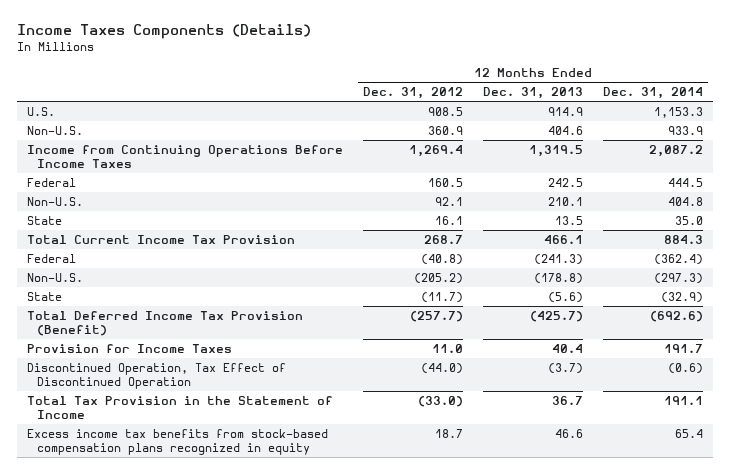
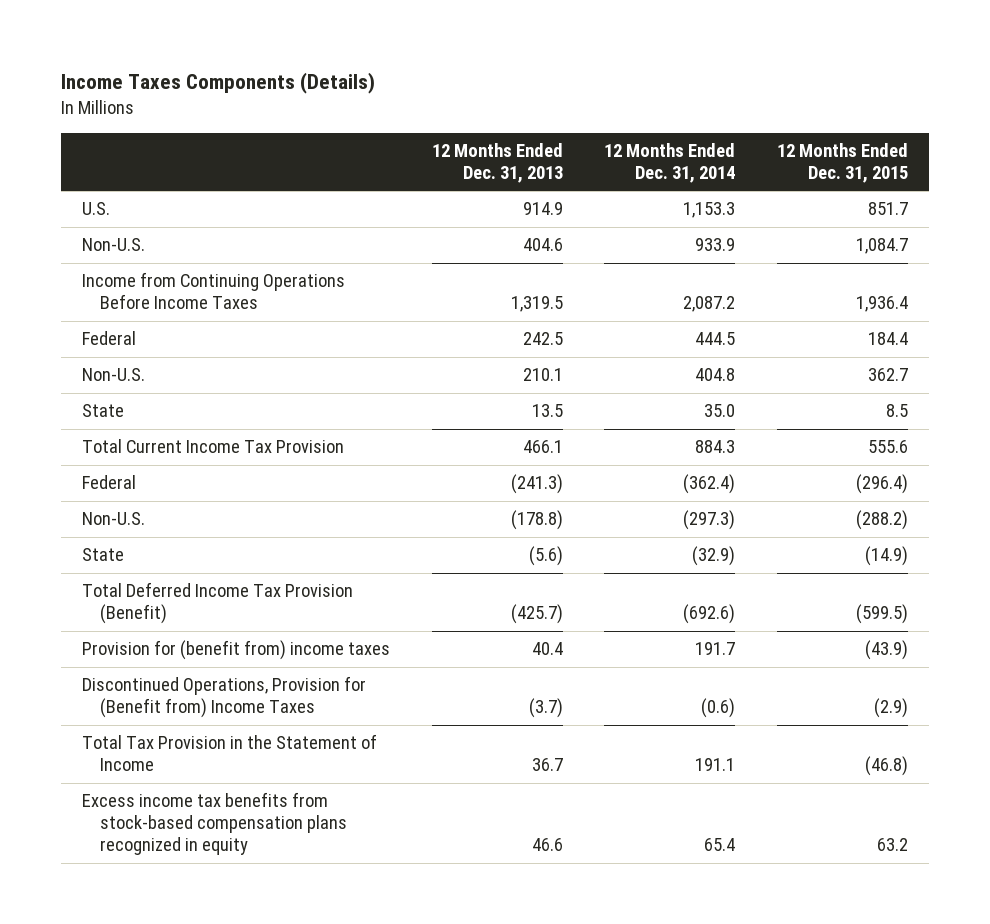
[363,87,464,100] Dec. 31, 2012 -> none
none -> [777,143,909,183] 12 Months Ended Dec. 31, 2015
[27,343,233,353] Provision for Income Taxes -> [81,640,390,661] Provision for (benefit from) income taxes
[27,362,287,389] Discontinued Operation, Tax Effect of Discontinued Operation -> [81,676,366,719] Discontinued Operations, Provision for (Benefit from) Income Taxes

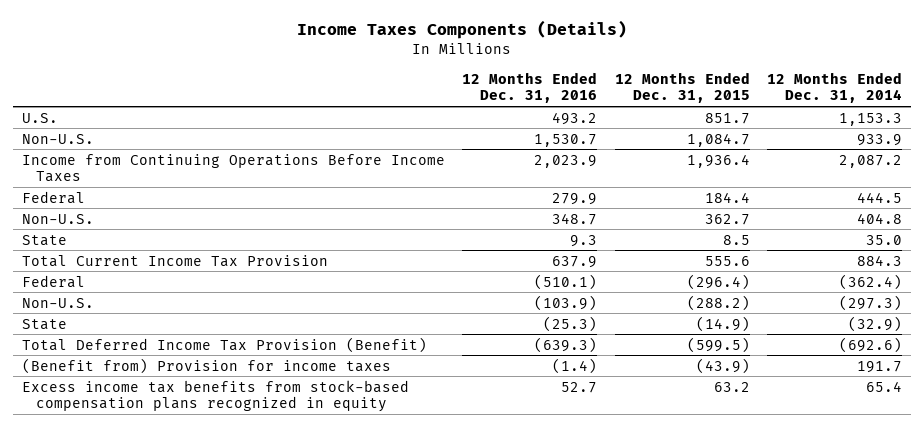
[431,143,563,183] 12 Months Ended Dec. 31, 2013 -> none
none -> [462,72,598,104] 12 Months Ended Dec. 31, 2016
[81,676,366,719] Discontinued Operations, Provision for (Benefit from) Income Taxes -> none
[81,734,377,772] Total Tax Provision in the Statement of Income -> none
[81,640,390,661] Provision for (benefit from) income taxes -> [21,357,391,374] (Benefit from) Provision for income taxes

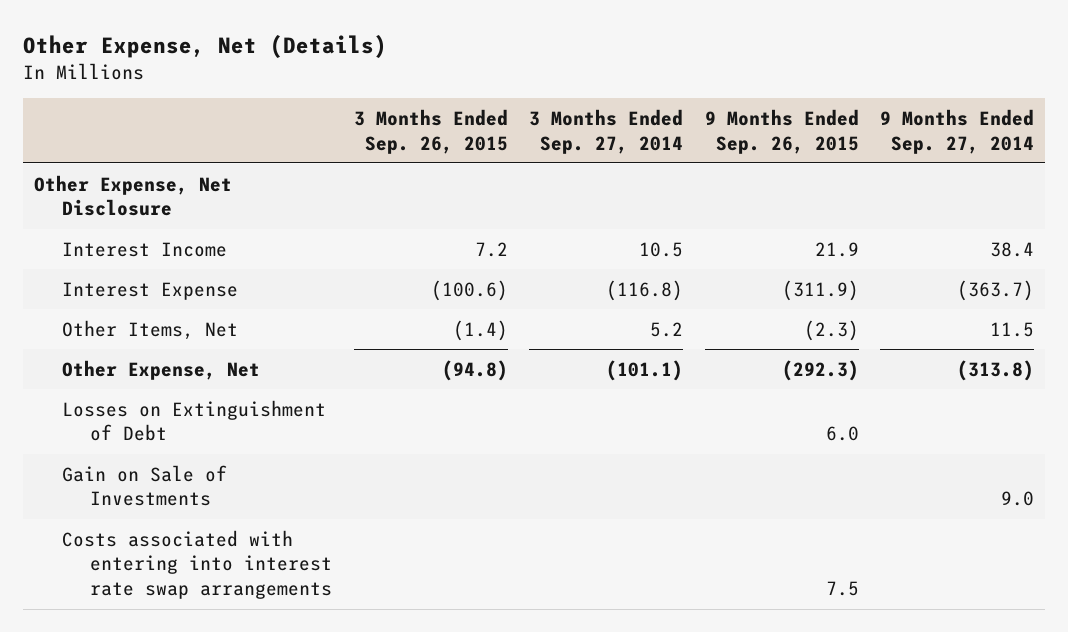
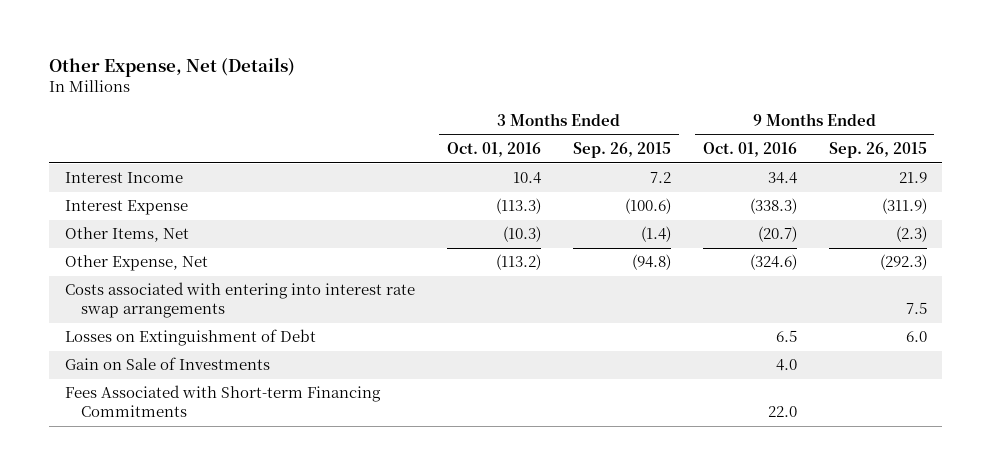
[529,108,684,154] 3 Months Ended Sep. 27, 2014 -> none
[879,108,1034,154] 9 Months Ended Sep. 27, 2014 -> none
none -> [446,142,541,158] Oct. 01, 2016
none -> [702,142,797,158] Oct. 01, 2016
[33,174,232,217] Other Expense, Net Disclosure -> none
[62,529,333,600] Costs associated with entering into interest rate swap arrangements -> [64,282,415,319] Costs associated with entering into interest rate swap arrangements
none -> [64,385,381,418] Fees Associated with Short-term Financing Commitments

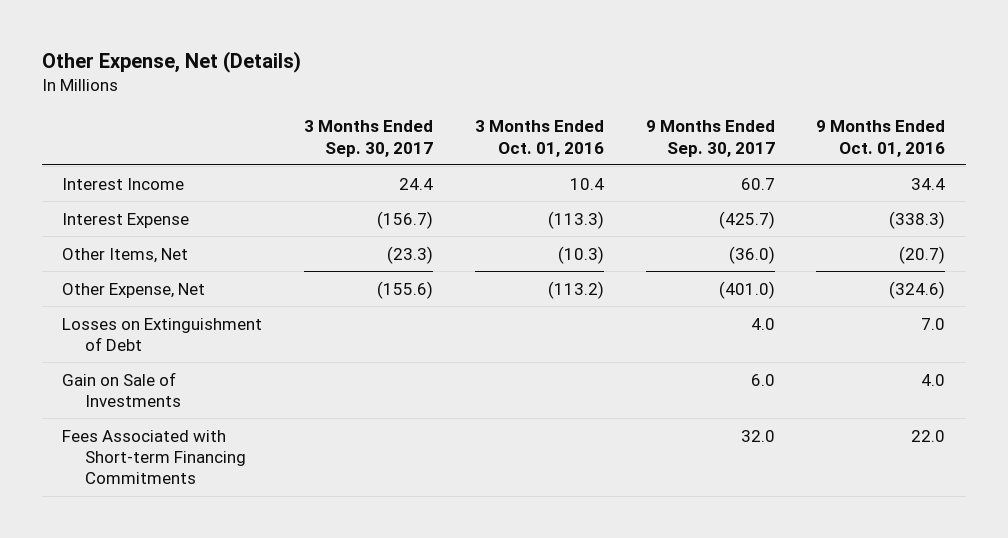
[572,142,671,159] Sep. 26, 2015 -> none
[828,142,927,159] Sep. 26, 2015 -> none
none -> [304,120,434,157] 3 Months Ended Sep. 30, 2017
none -> [645,120,775,157] 9 Months Ended Sep. 30, 2017
[64,282,415,319] Costs associated with entering into interest rate swap arrangements -> none
[775,330,797,343] 6.5 -> [921,317,946,330] 7.0

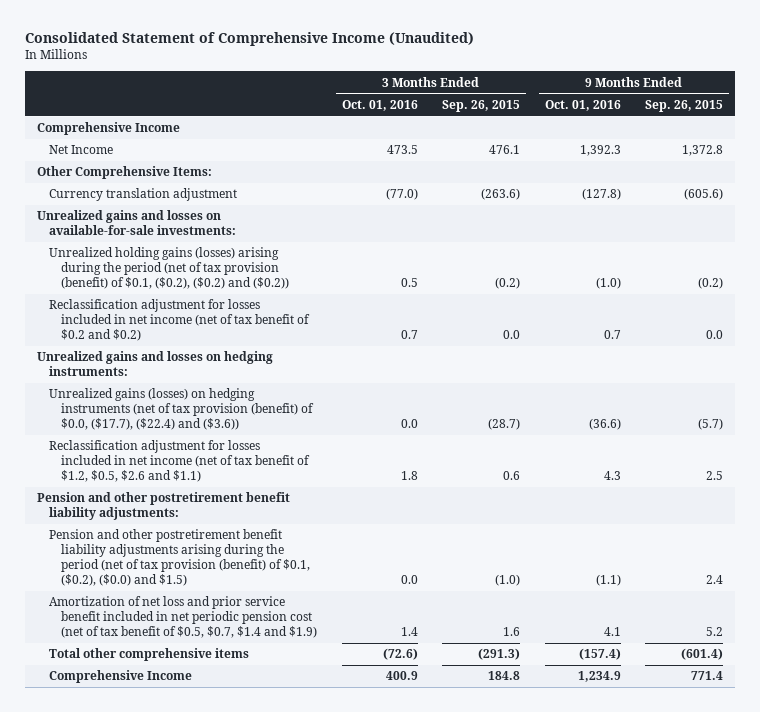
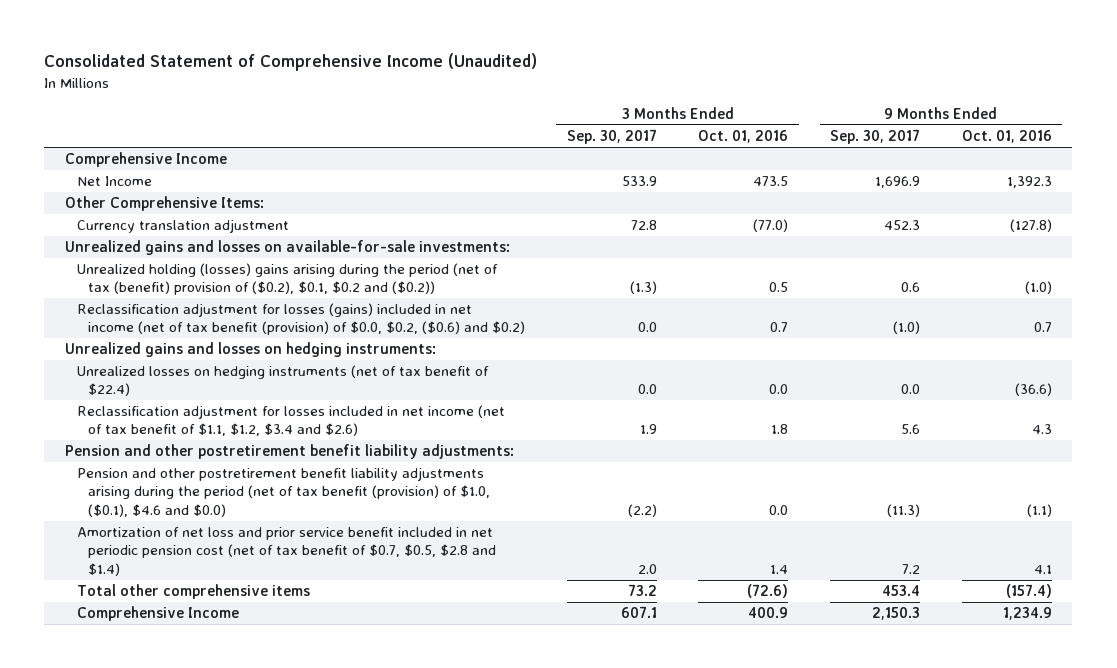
[442,99,521,112] Sep. 26, 2015 -> none
[645,99,724,112] Sep. 26, 2015 -> none
none -> [566,129,657,145] Sep. 30, 2017
none -> [830,129,921,145] Sep. 30, 2017
[49,247,290,290] Unrealized holding gains (losses) arising during the period (net of tax provision (benefit) of $0.1, ($0.2), ($0.2) and ($0.2)) -> [76,263,498,296] Unrealized holding (losses) gains arising during the period (net of tax (benefit) provision of ($0.2), $0.1, $0.2 and ($0.2))
[49,299,311,342] Reclassification adjustment for losses included in net income (net of tax benefit of $0.2 and $0.2) -> [76,303,526,336] Reclassification adjustment for losses (gains) included in net income (net of tax benefit (provision) of $0.0, $0.2, ($0.6) and $0.2)
[49,388,315,431] Unrealized gains (losses) on hedging instruments (net of tax provision (benefit) of $0.0, ($17.7), ($22.4) and ($3.6)) -> [76,365,489,397] Unrealized losses on hedging instruments (net of tax benefit of $22.4)
[49,440,311,483] Reclassification adjustment for losses included in net income (net of tax benefit of $1.2, $0.5, $2.6 and $1.1) -> [76,405,505,437] Reclassification adjustment for losses included in net income (net of tax benefit of $1.1, $1.2, $3.4 and $2.6)
[49,529,311,587] Pension and other postretirement benefit liability adjustments arising during the period (net of tax provision (benefit) of $0.1, ($0.2), ($0.0) and $1.5) -> [76,467,491,517] Pension and other postretirement benefit liability adjustments arising during the period (net of tax benefit (provision) of $1.0, ($0.1), $4.6 and $0.0)
[49,596,318,639] Amortization of net loss and prior service benefit included in net periodic pension cost (net of tax benefit of $0.5, $0.7, $1.4 and $1.9) -> [76,527,497,576] Amortization of net loss and prior service benefit included in net periodic pension cost (net of tax benefit of $0.7, $0.5, $2.8 and $1.4)

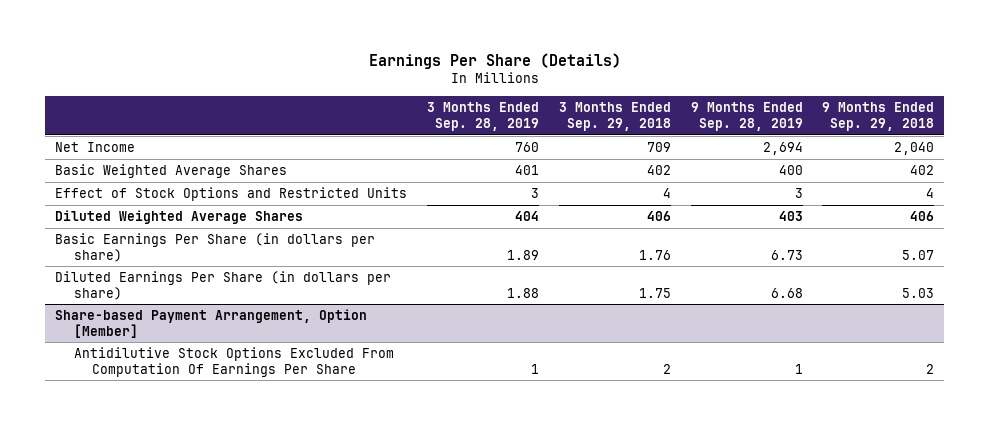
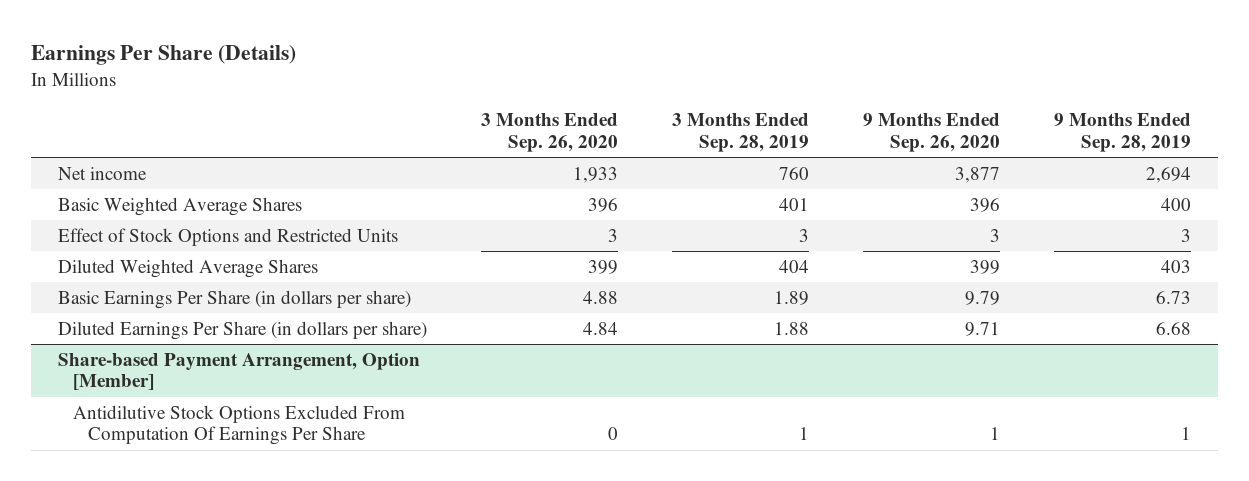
[558,102,671,132] 3 Months Ended Sep. 29, 2018 -> none
[822,102,935,132] 9 Months Ended Sep. 29, 2018 -> none
none -> [481,113,619,152] 3 Months Ended Sep. 26, 2020
none -> [862,113,1000,152] 9 Months Ended Sep. 26, 2020
[55,142,136,153] Net Income -> [58,166,148,180] Net income

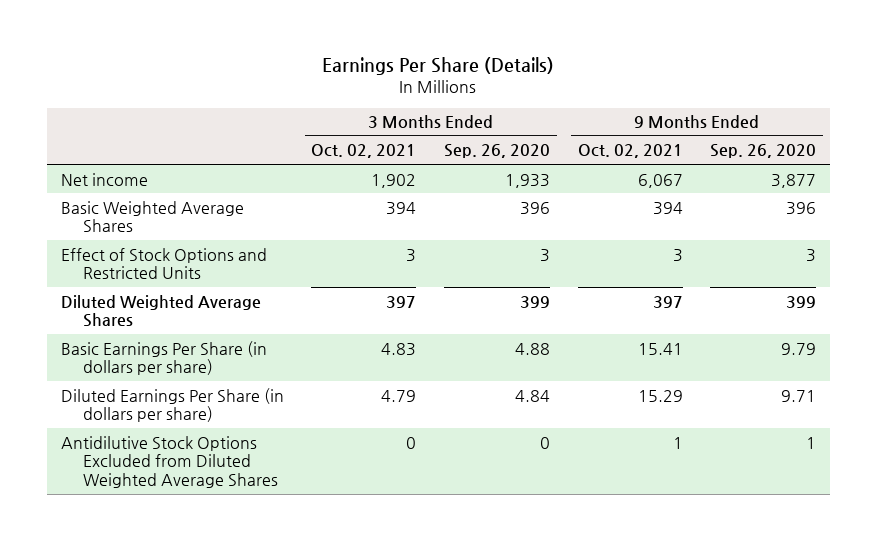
[671,113,809,152] 3 Months Ended Sep. 28, 2019 -> none
[1053,113,1191,152] 9 Months Ended Sep. 28, 2019 -> none
none -> [311,144,417,159] Oct. 02, 2021
none -> [577,144,683,159] Oct. 02, 2021
[58,352,421,391] Share-based Payment Arrangement, Option [Member] -> none
[72,404,405,446] Antidilutive Stock Options Excluded From Computation Of Earnings Per Share -> [60,435,279,489] Antidilutive Stock Options Excluded from Diluted Weighted Average Shares

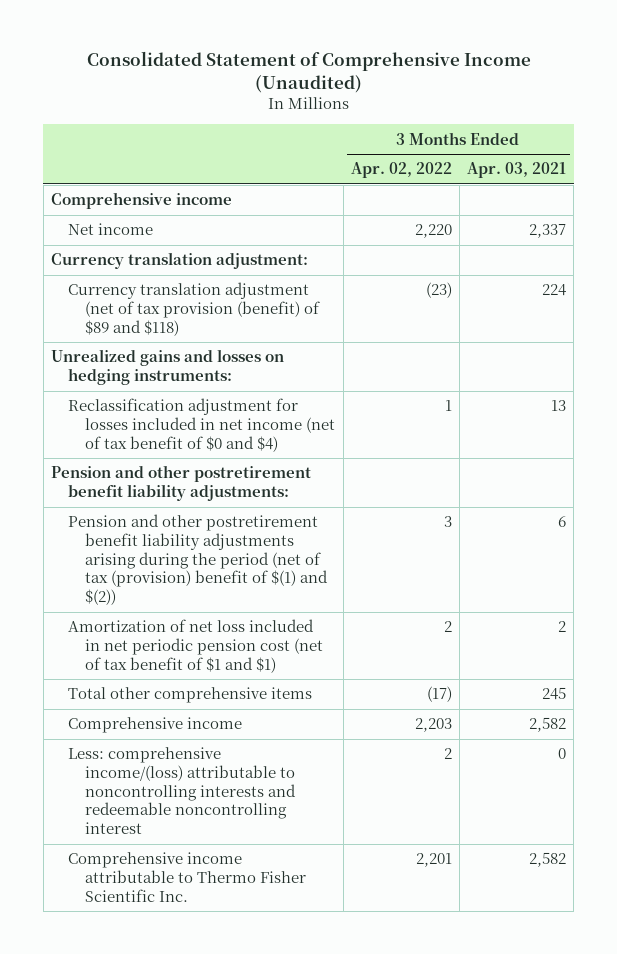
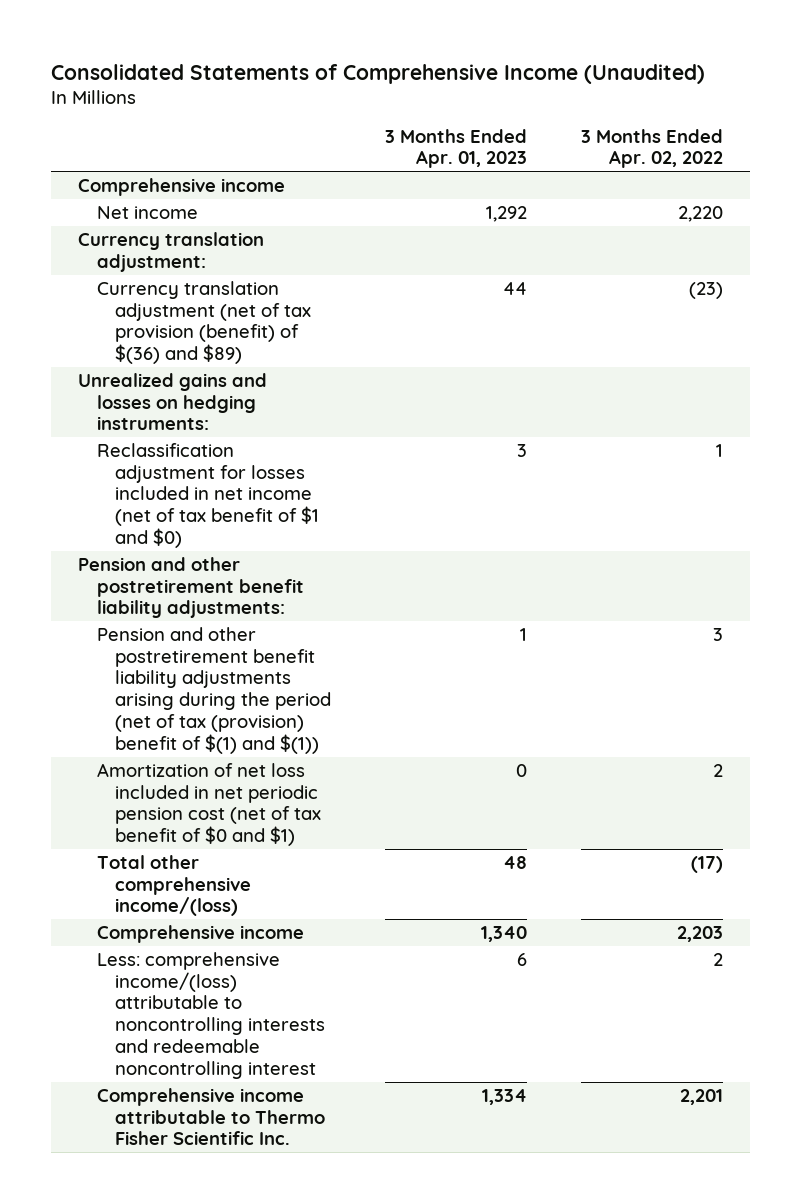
[86,51,531,94] Consolidated Statement of Comprehensive Income (Unaudited) -> [51,63,706,84] Consolidated Statements of Comprehensive Income (Unaudited)
[467,162,567,179] Apr. 03, 2021 -> none
none -> [385,128,528,169] 3 Months Ended Apr. 01, 2023
[68,282,321,336] Currency translation adjustment (net of tax provision (benefit) of $89 and $118) -> [96,280,312,365] Currency translation adjustment (net of tax provision (benefit) of $(36) and $89)
[68,398,336,452] Reclassification adjustment for losses included in net income (net of tax benefit of $0 and $4) -> [96,442,320,548] Reclassification adjustment for losses included in net income (net of tax benefit of $1 and $0)
[68,514,329,606] Pension and other postretirement benefit liability adjustments arising during the period (net of tax (provision) benefit of $(1) and $(2)) -> [96,626,332,754] Pension and other postretirement benefit liability adjustments arising during the period (net of tax (provision) benefit of $(1) and $(1))
[68,619,324,673] Amortization of net loss included in net periodic pension cost (net of tax benefit of $1 and $1) -> [96,762,322,847] Amortization of net loss included in net periodic pension cost (net of tax benefit of $0 and $1)
[68,687,313,704] Total other comprehensive items -> [96,854,252,917] Total other comprehensive income/(loss)

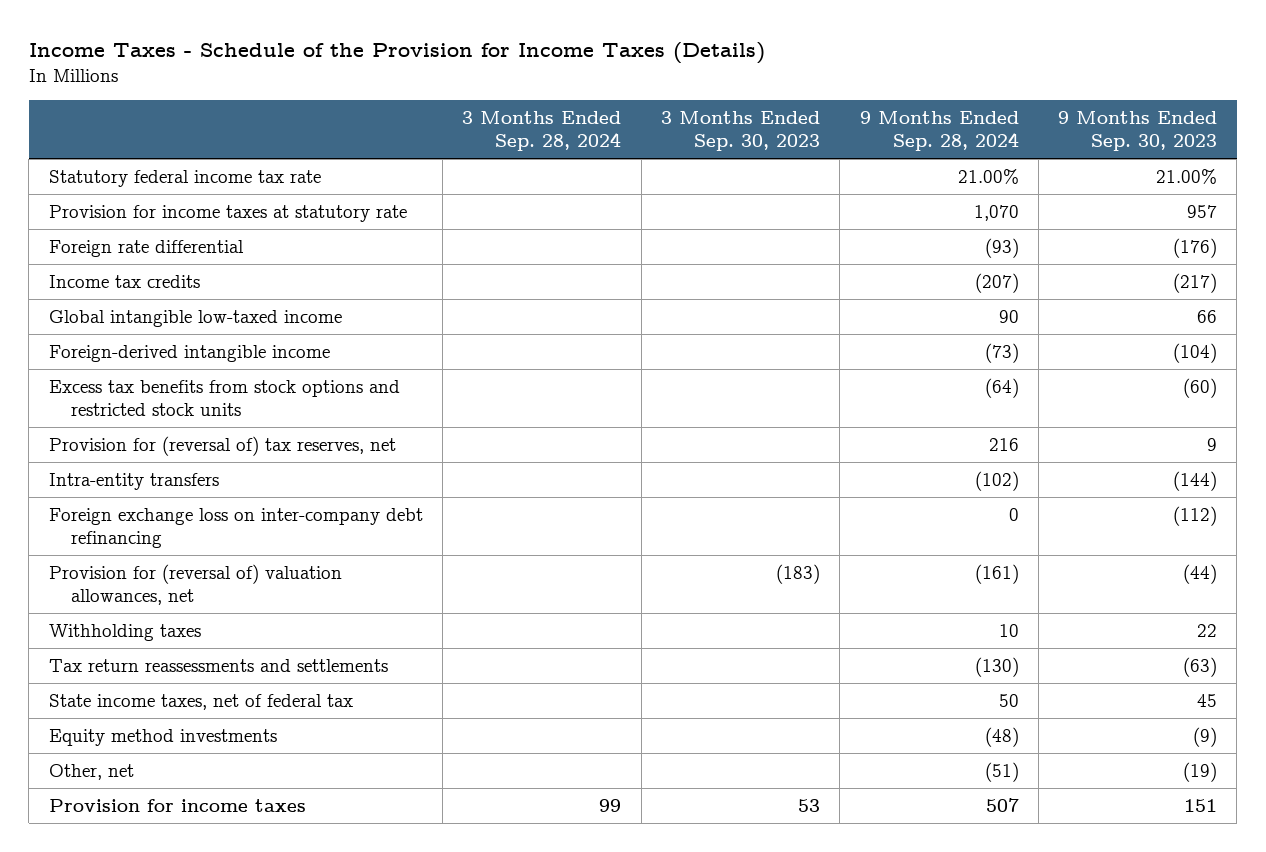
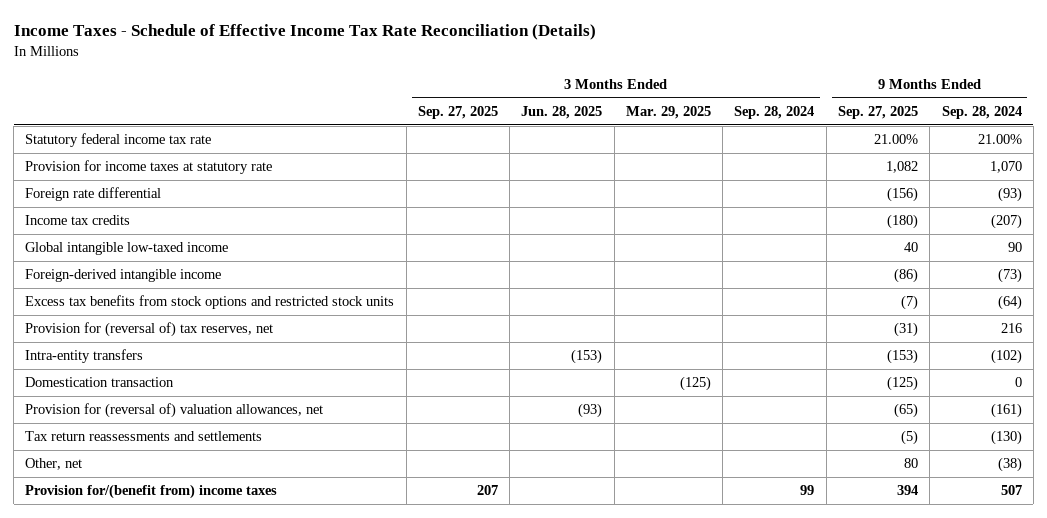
[28,42,765,65] Income Taxes - Schedule of the Provision for Income Taxes (Details) -> [13,24,596,41] Income Taxes - Schedule of Effective Income Tax Rate Reconciliation (Details)
[660,110,820,152] 3 Months Ended Sep. 30, 2023 -> none
[1058,110,1218,152] 9 Months Ended Sep. 30, 2023 -> none
none -> [417,106,498,120] Sep. 27, 2025
none -> [521,106,603,120] Jun. 28, 2025
none -> [625,106,711,120] Mar. 29, 2025
none -> [837,106,918,120] Sep. 27, 2025
[48,507,423,548] Foreign exchange loss on inter-company debt refinancing -> none
none -> [25,377,175,388] Domestication transaction
[48,623,201,641] Withholding taxes -> none
[48,693,353,710] State income taxes, net of federal tax -> none
[48,728,277,746] Equity method investments -> none
[984,761,1019,782] (51) -> [997,457,1022,473] (38)
[48,798,306,812] Provision for income taxes -> [25,484,278,500] Provision for/(benefit from) income taxes

